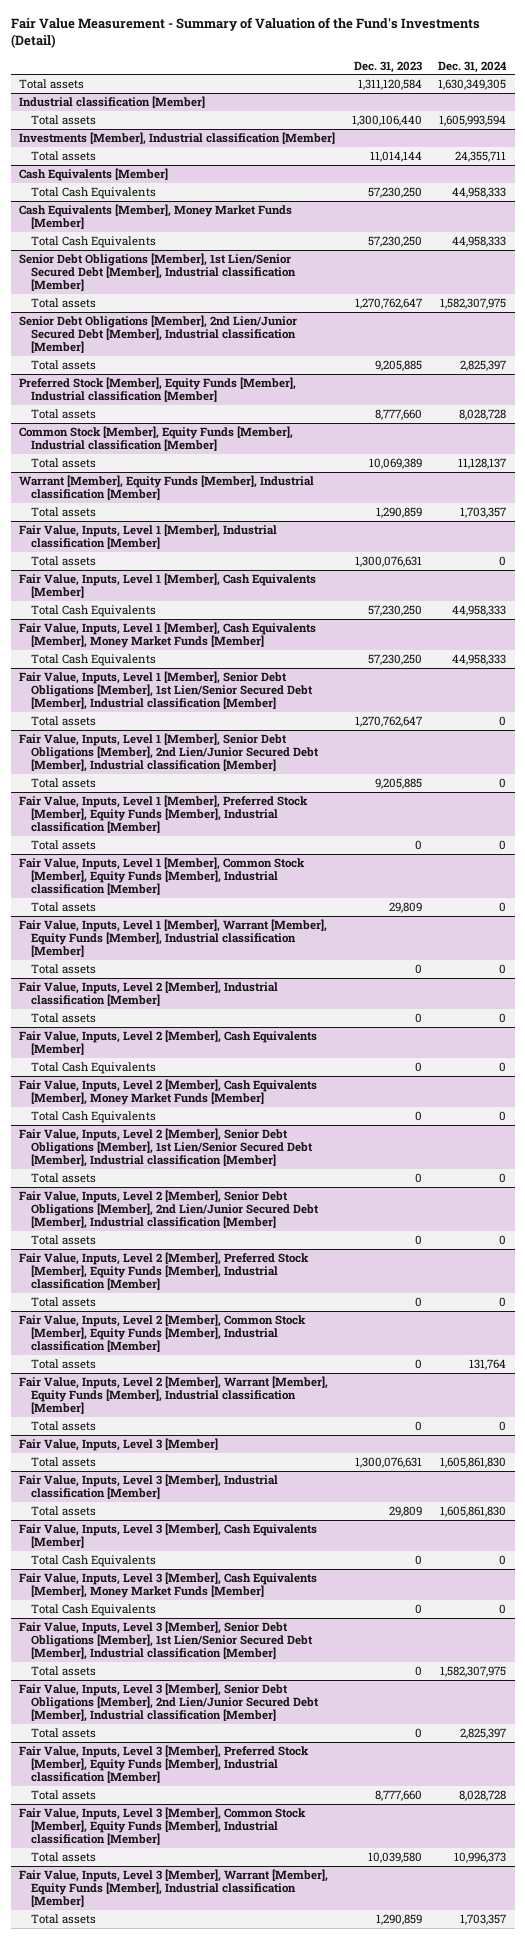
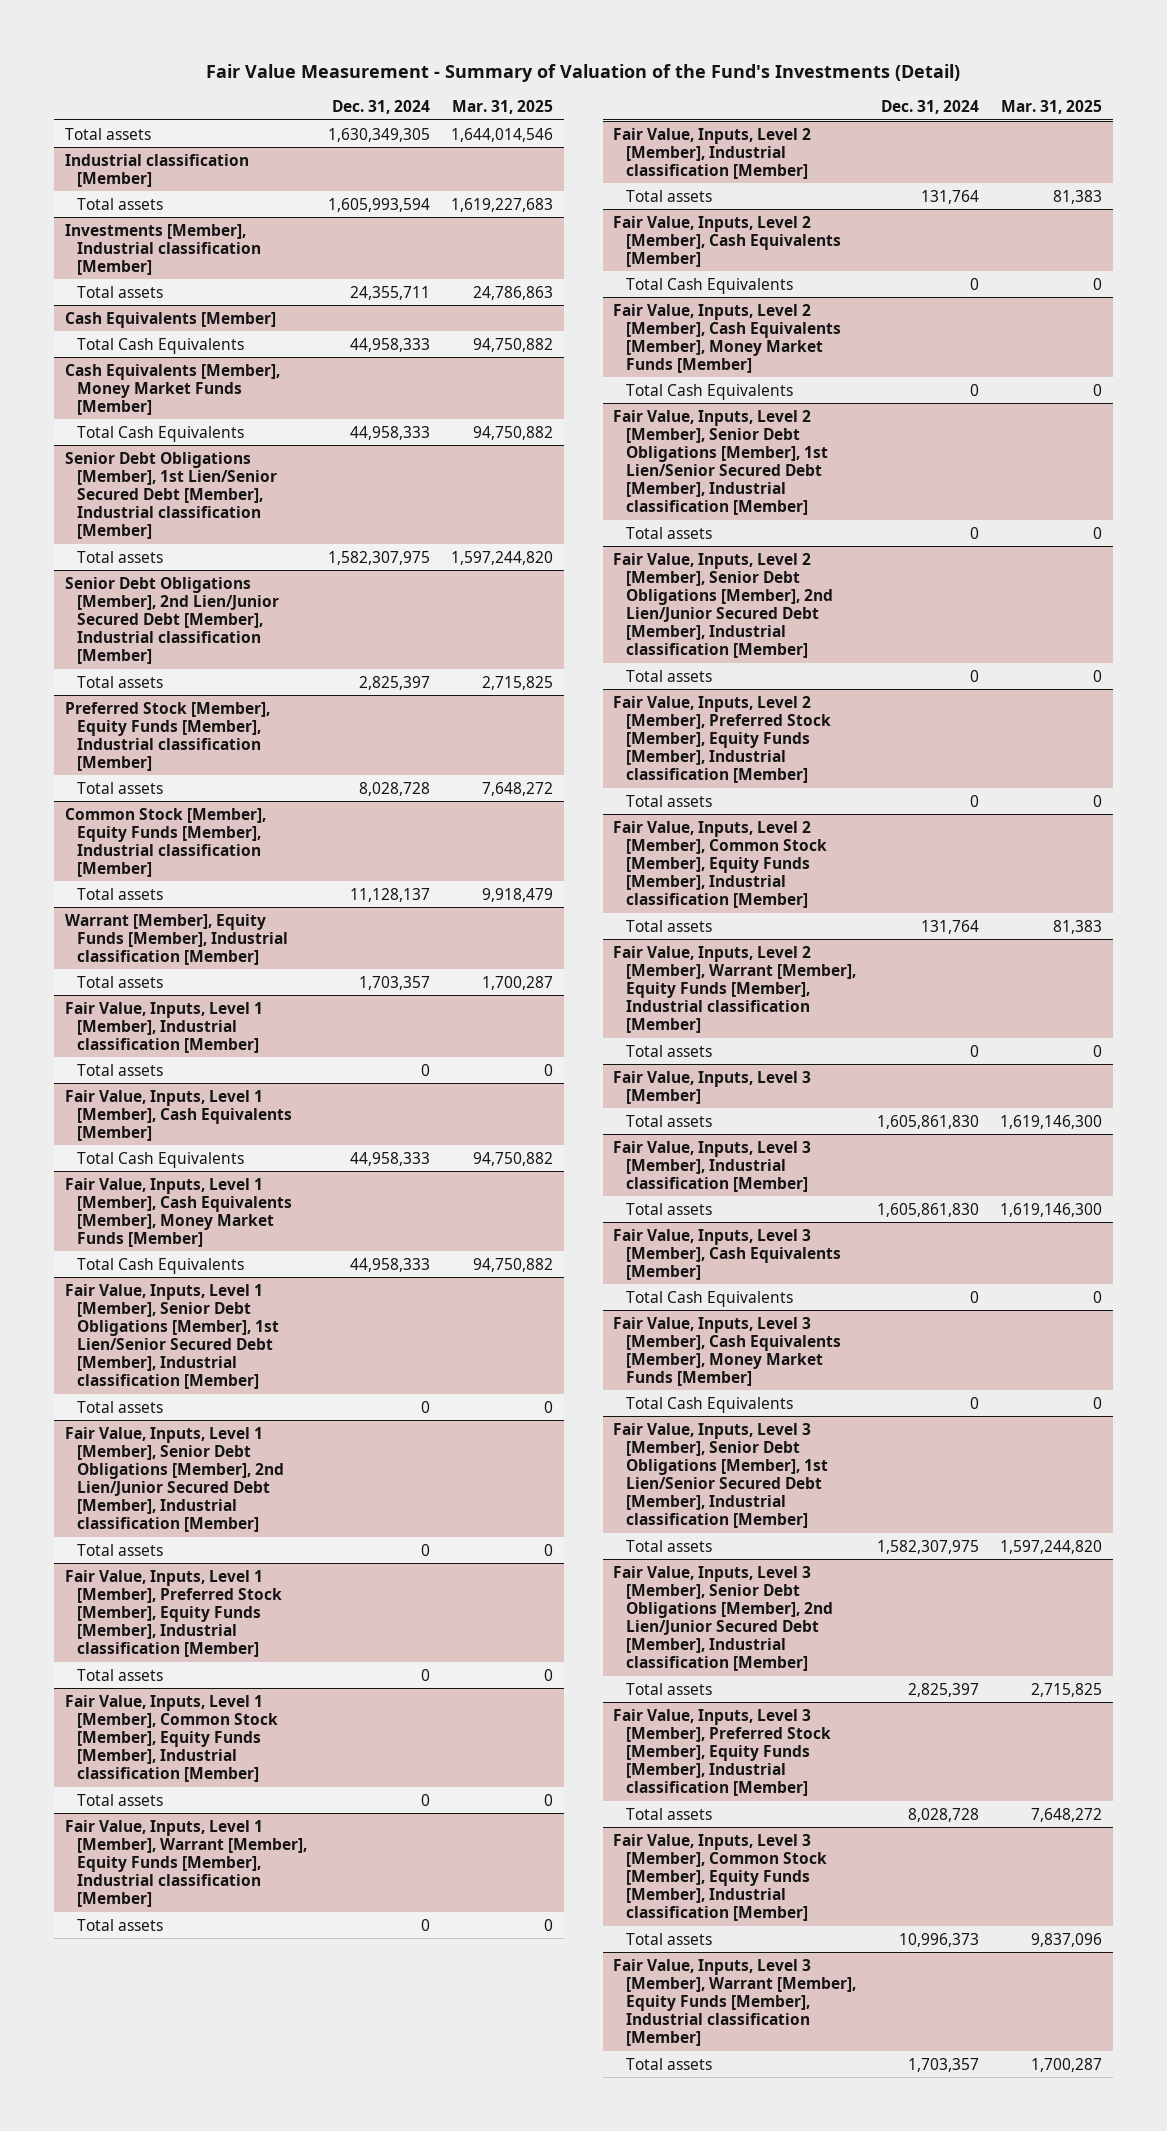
[353,60,422,73] Dec. 31, 2023 -> none
none -> [452,100,554,115] Mar. 31, 2025
[499,1012,507,1023] 0 -> [920,189,979,204] 131,764

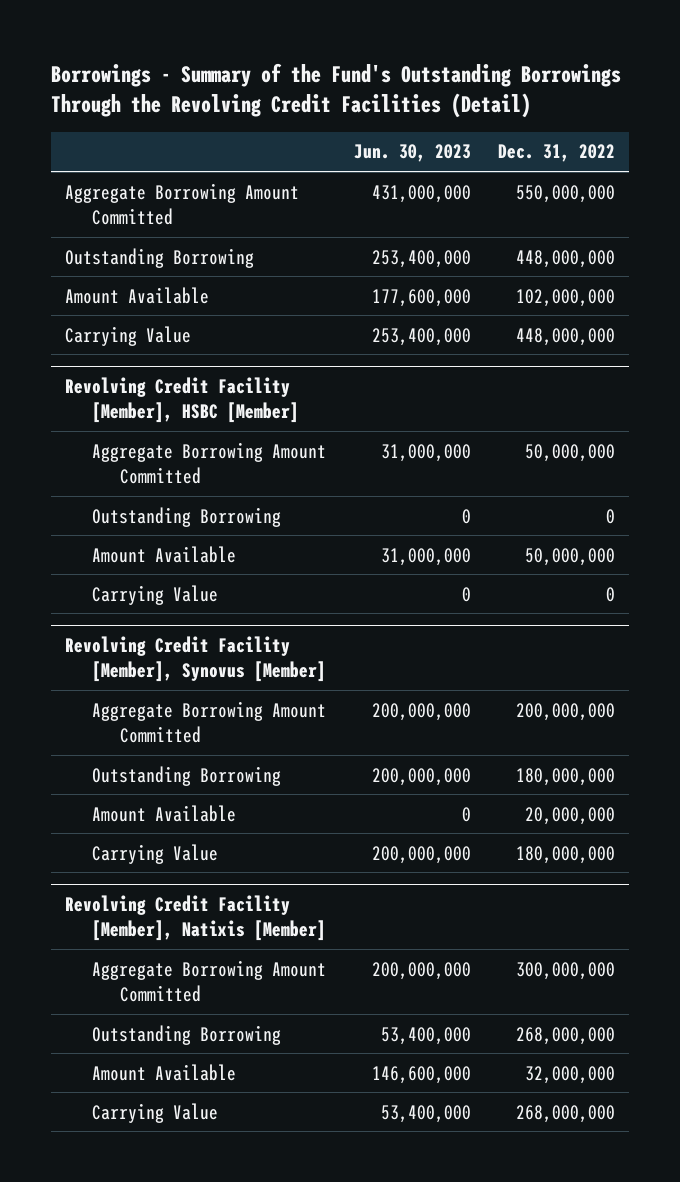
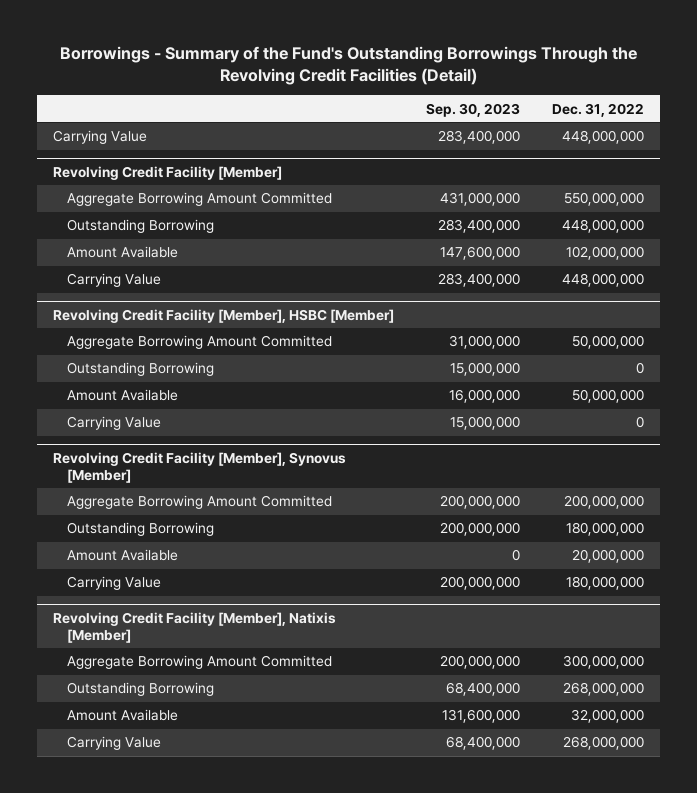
[353,144,471,163] Jun. 30, 2023 -> none
none -> [426,102,521,117] Sep. 30, 2023
none -> [52,130,147,145] Carrying Value
none -> [52,165,282,180] Revolving Credit Facility [Member]

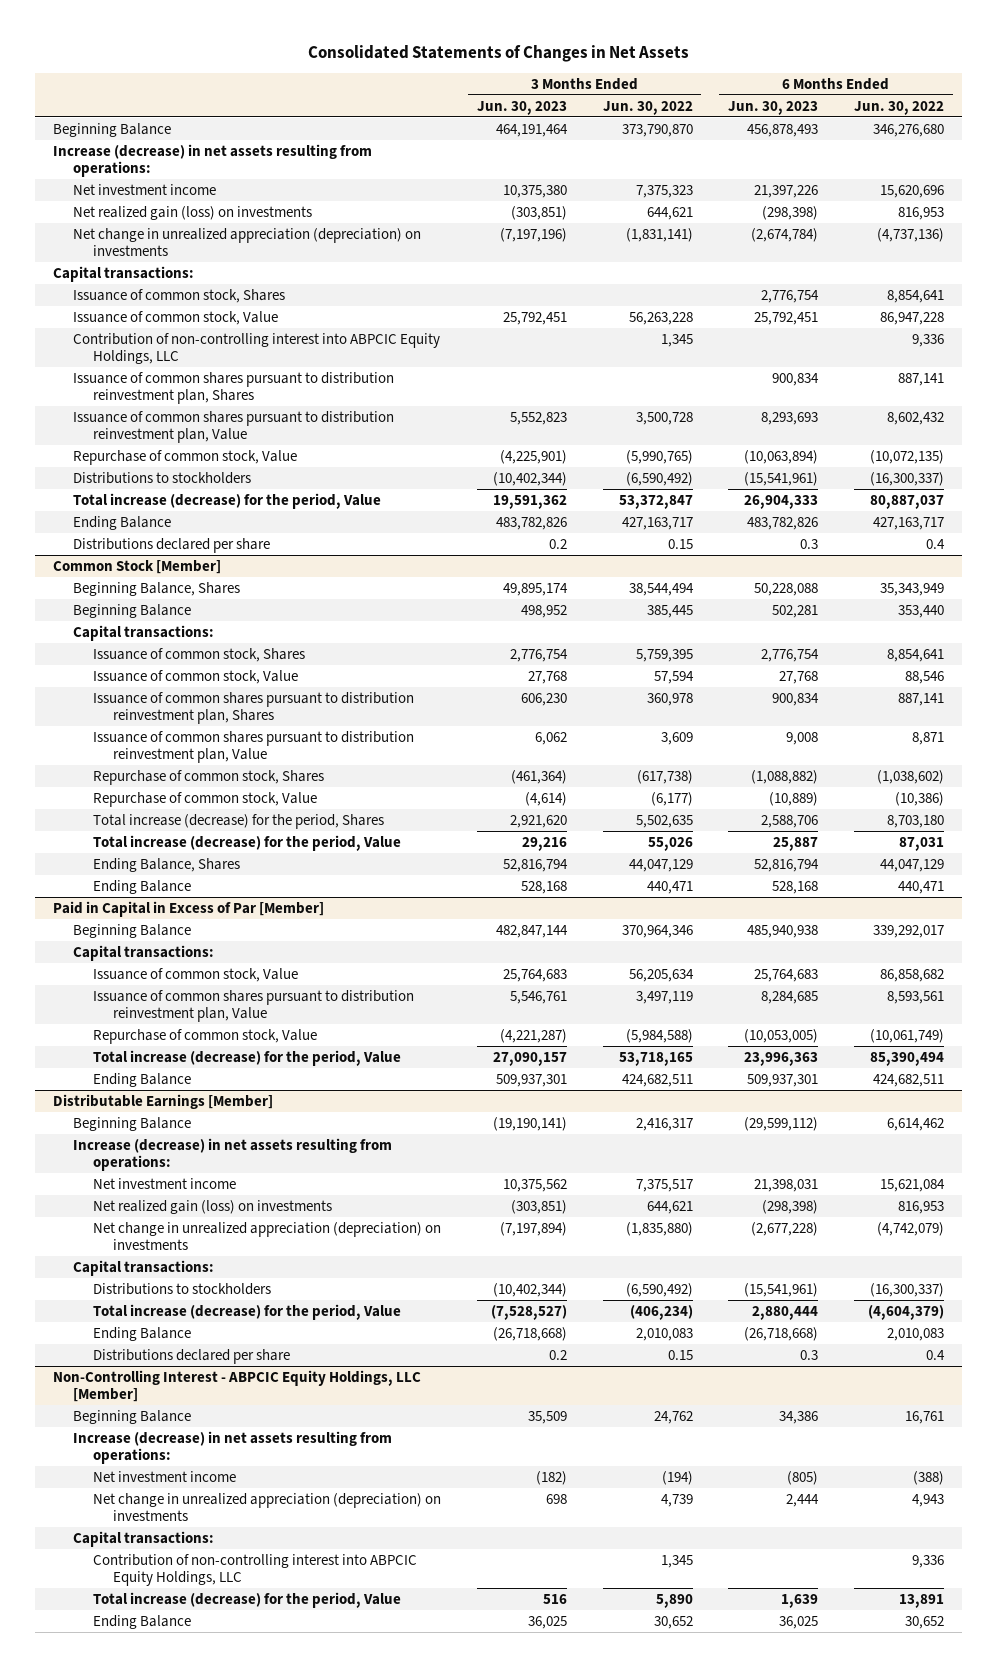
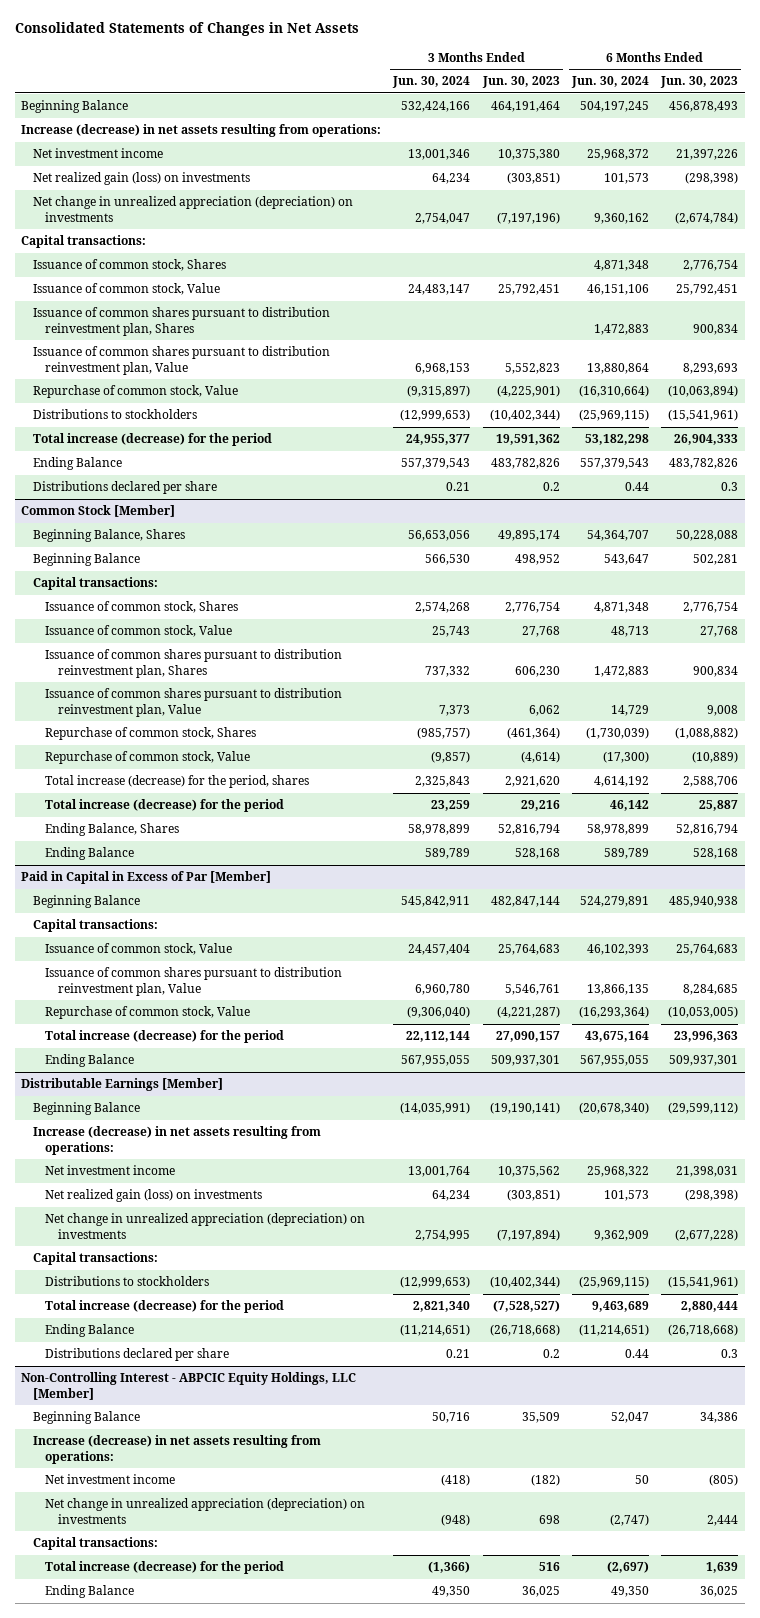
[602,100,693,115] Jun. 30, 2022 -> none
[853,100,944,115] Jun. 30, 2022 -> none
none -> [392,76,471,89] Jun. 30, 2024
none -> [571,76,650,89] Jun. 30, 2024
[73,332,441,365] Contribution of non-controlling interest into ABPCIC Equity Holdings, LLC -> none
[73,492,382,509] Total increase (decrease) for the period, Value -> [33,433,273,447] Total increase (decrease) for the period
[93,813,385,829] Total increase (decrease) for the period, Shares -> [45,775,310,789] Total increase (decrease) for the period, shares
[93,834,402,851] Total increase (decrease) for the period, Value -> [45,799,285,813] Total increase (decrease) for the period
[93,1049,402,1066] Total increase (decrease) for the period, Value -> [45,1030,285,1044] Total increase (decrease) for the period
[93,1303,402,1320] Total increase (decrease) for the period, Value -> [45,1300,285,1314] Total increase (decrease) for the period
[93,1553,418,1587] Contribution of non-controlling interest into ABPCIC Equity Holdings, LLC -> none
[93,1591,402,1608] Total increase (decrease) for the period, Value -> [45,1561,285,1575] Total increase (decrease) for the period

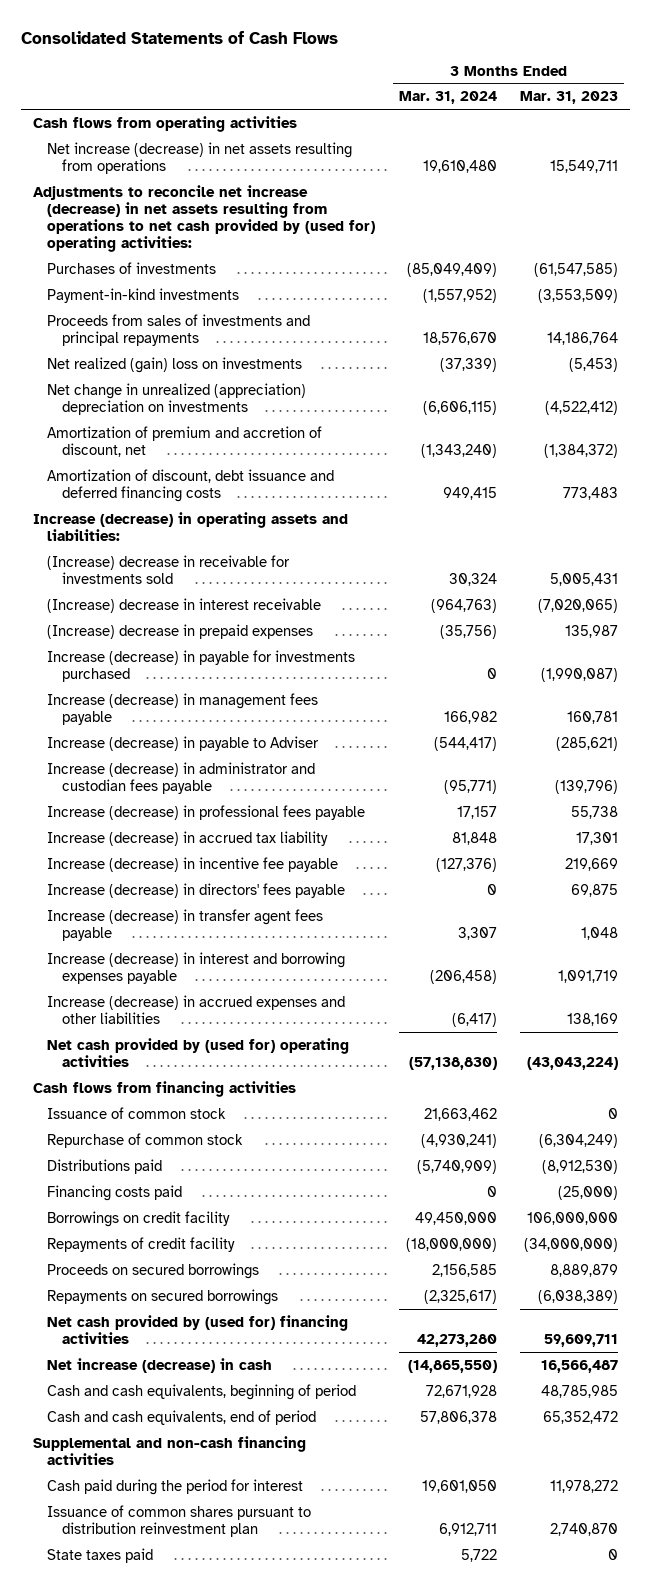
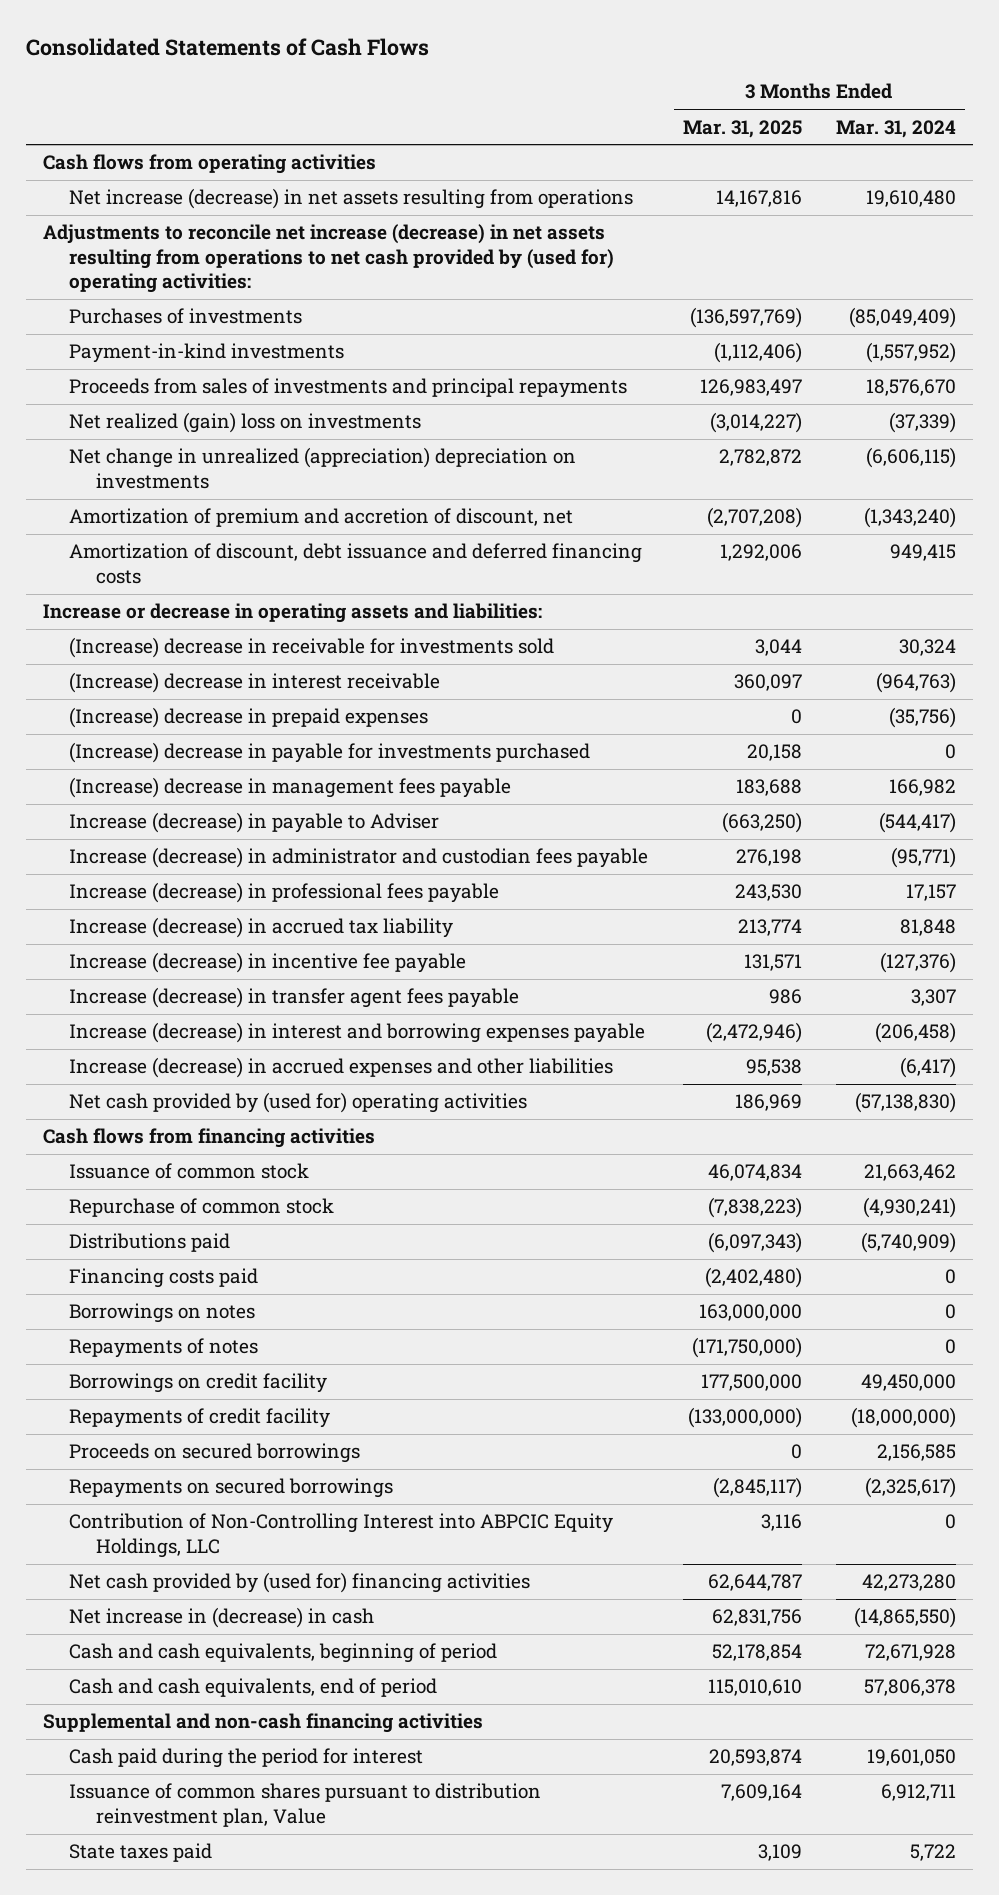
[520,91,619,105] Mar. 31, 2023 -> none
none -> [682,119,802,138] Mar. 31, 2025
[32,511,348,541] Increase (decrease) in operating assets and liabilities: -> [43,603,543,624] Increase or decrease in operating assets and liabilities:
[47,649,356,682] Increase (decrease) in payable for investments purchased -> [69,742,591,764] (Increase) decrease in payable for investments purchased
[47,692,319,725] Increase (decrease) in management fees payable -> [69,777,512,799] (Increase) decrease in management fees payable
[47,882,346,898] Increase (decrease) in directors' fees payable -> none
none -> [69,1303,256,1324] Borrowings on notes
none -> [69,1338,259,1359] Repayments of notes
none -> [69,1513,614,1558] Contribution of Non-Controlling Interest into ABPCIC Equity Holdings, LLC
[47,1357,273,1373] Net increase (decrease) in cash -> [69,1607,375,1629] Net increase in (decrease) in cash
[47,1504,312,1537] Issuance of common shares pursuant to distribution reinvestment plan -> [69,1783,542,1827] Issuance of common shares pursuant to distribution reinvestment plan, Value

